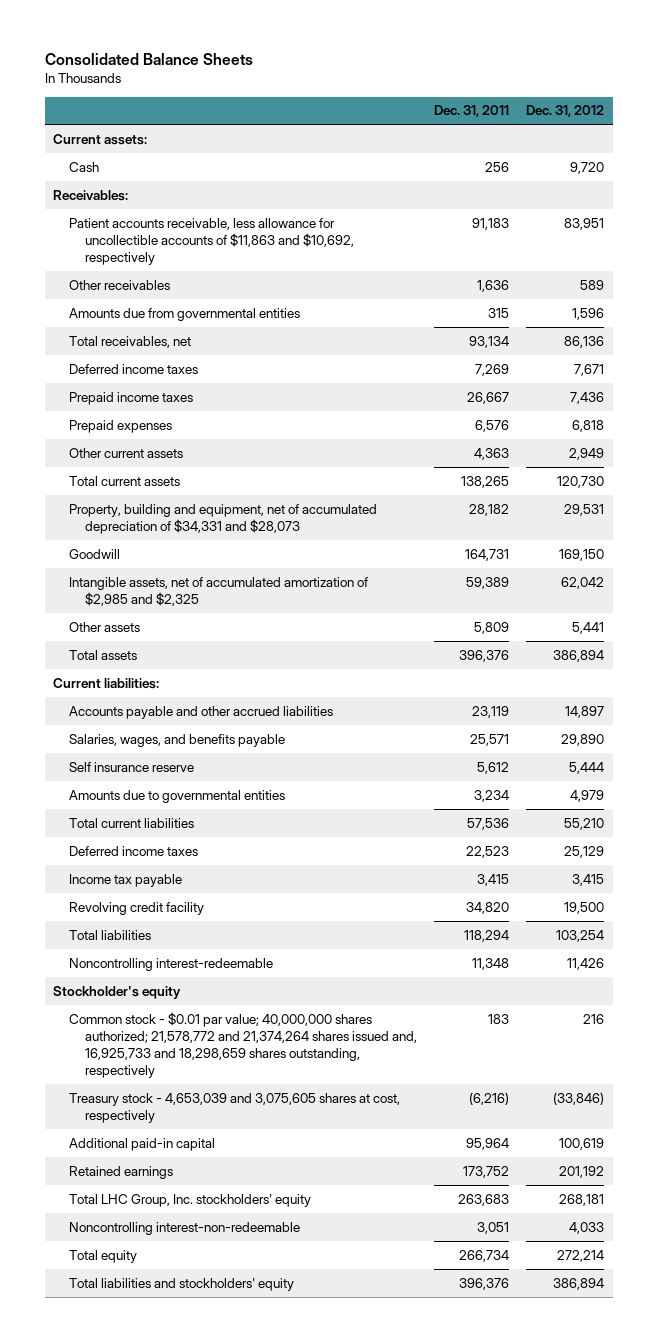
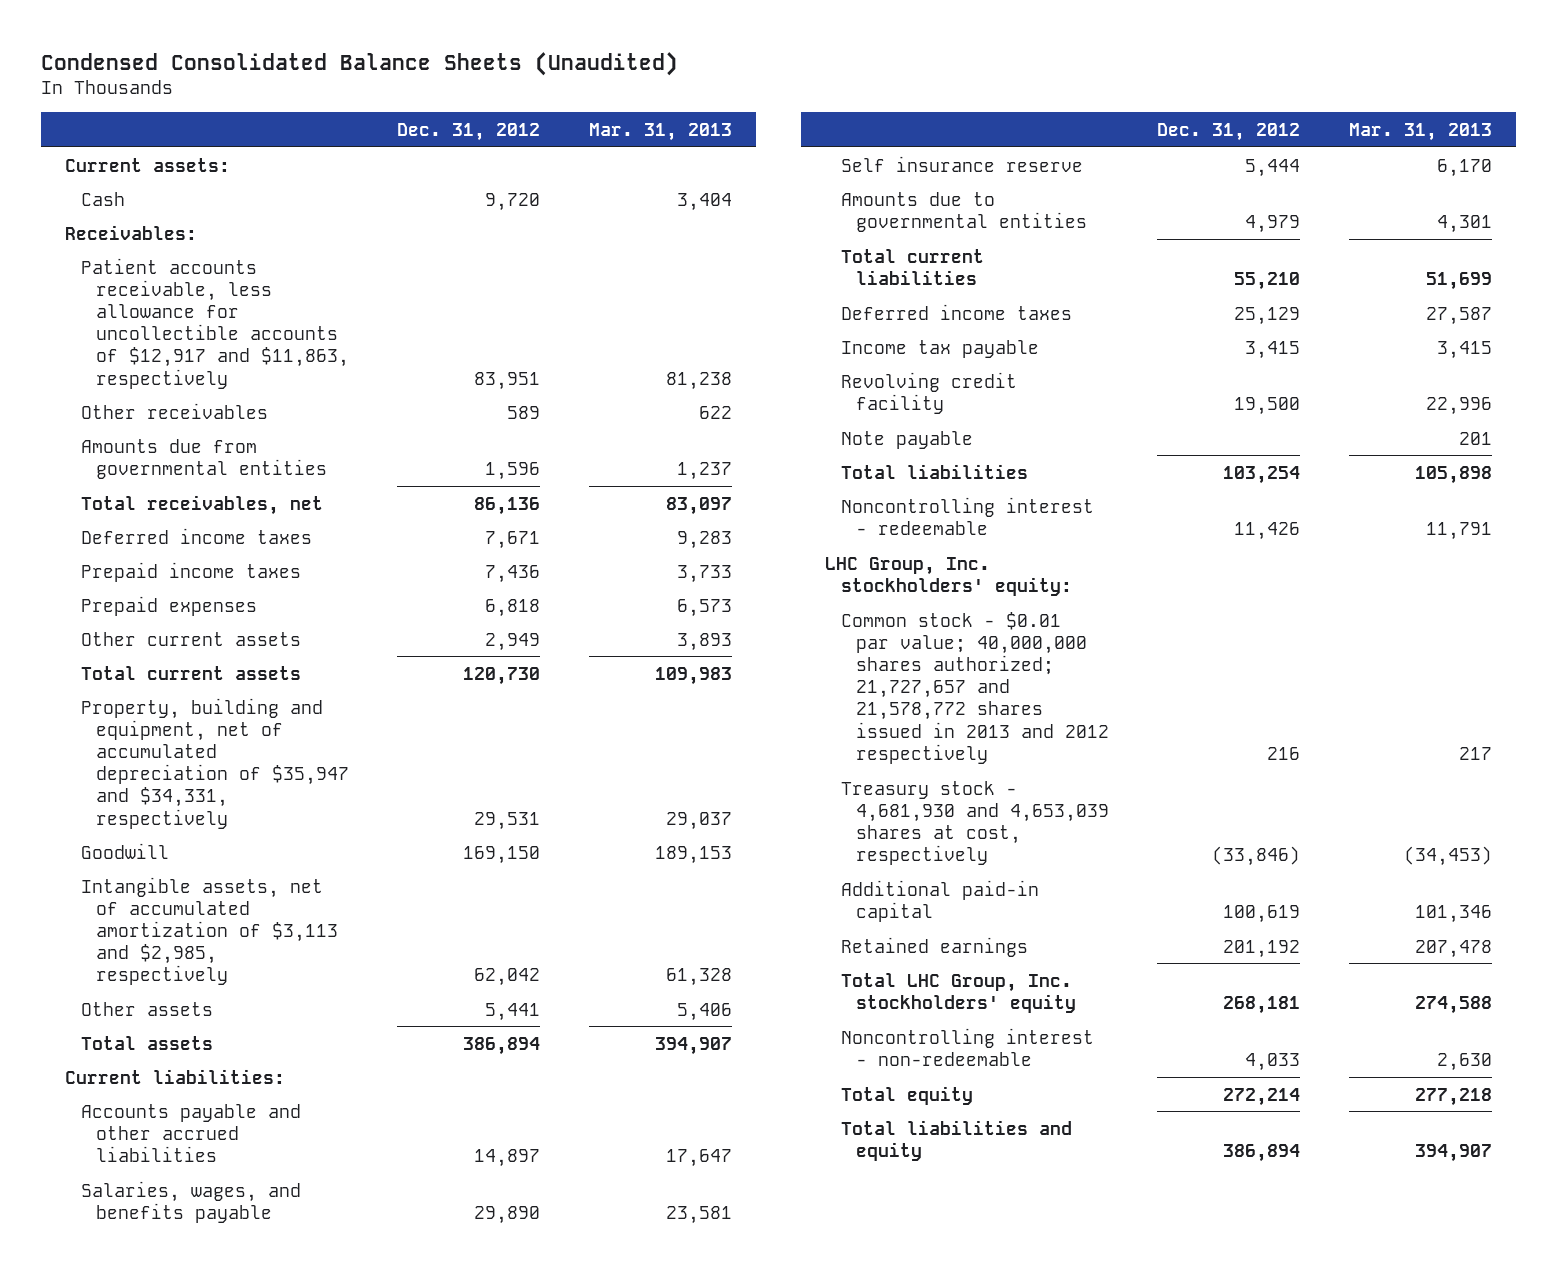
[44,53,253,66] Consolidated Balance Sheets -> [41,51,679,76] Condensed Consolidated Balance Sheets (Unaudited)
[434,105,510,118] Dec. 31, 2011 -> none
none -> [588,122,732,141] Mar. 31, 2013
[69,217,355,265] Patient accounts receivable, less allowance for uncollectible accounts of $11,863 and $10,692, respectively -> [80,257,349,389] Patient accounts receivable, less allowance for uncollectible accounts of $12,917 and $11,863, respectively
[69,503,378,534] Property, building and equipment, net of accumulated depreciation of $34,331 and $28,073 -> [80,697,349,829] Property, building and equipment, net of accumulated depreciation of $35,947 and $34,331, respectively
[69,576,369,606] Intangible assets, net of accumulated amortization of $2,985 and $2,325 -> [80,876,338,986] Intangible assets, net of accumulated amortization of $3,113 and $2,985, respectively
none -> [840,430,973,449] Note payable
[53,985,182,999] Stockholder's equity -> none
[69,957,274,971] Noncontrolling interest-redeemable -> [840,496,1094,535] Noncontrolling interest - redeemable
none -> [825,556,1072,596] LHC Group, Inc. stockholders' equity:
[69,1011,418,1078] Common stock - $0.01 par value; 40,000,000 shares authorized; 21,578,772 and 21,374,264 shares issued and, 16,925,733 and 18,298,659 shares outstanding, respectively -> [840,611,1109,764] Common stock - $0.01 par value; 40,000,000 shares authorized; 21,727,657 and 21,578,772 shares issued in 2013 and 2012 respectively
[69,1092,401,1123] Treasury stock - 4,653,039 and 3,075,605 shares at cost, respectively -> [840,780,1109,866] Treasury stock - 4,681,930 and 4,653,039 shares at cost, respectively
[69,1221,301,1235] Noncontrolling interest-non-redeemable -> [840,1027,1094,1066] Noncontrolling interest - non-redeemable
[69,1277,295,1291] Total liabilities and stockholders' equity -> [840,1119,1072,1161] Total liabilities and equity

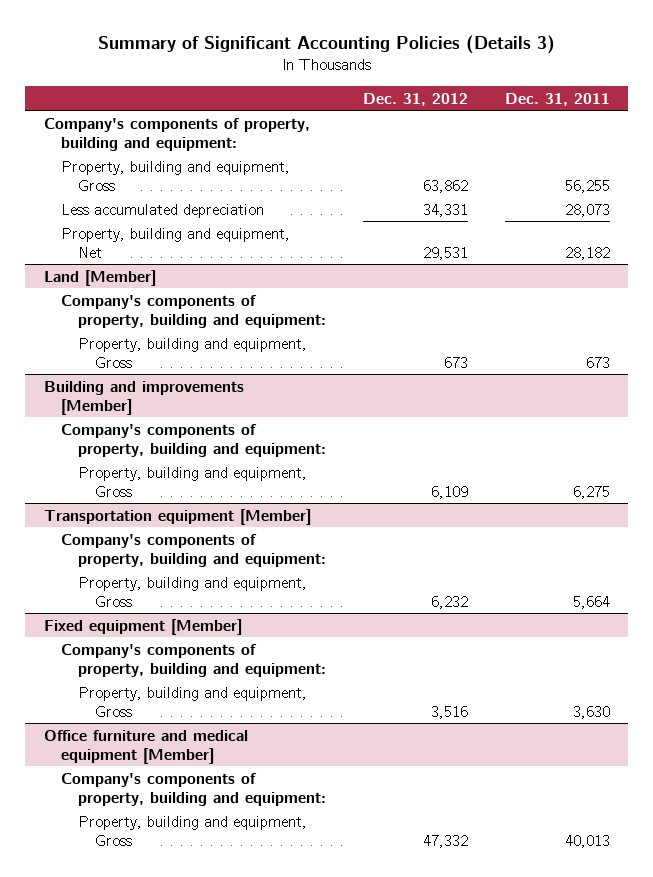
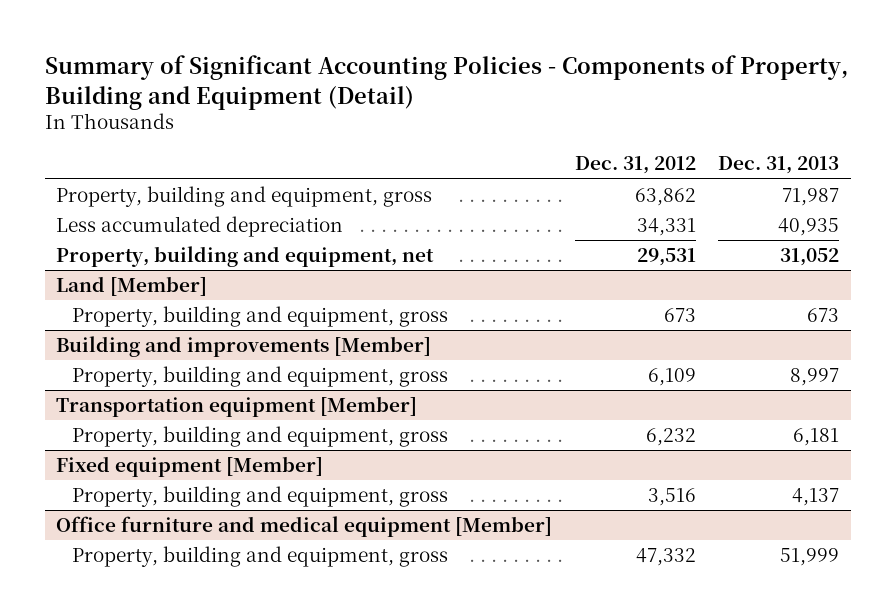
[97,35,555,55] Summary of Significant Accounting Policies (Details 3) -> [44,55,848,110] Summary of Significant Accounting Policies - Components of Property, Building and Equipment (Detail)
[504,92,610,106] Dec. 31, 2011 -> none
none -> [718,156,840,175] Dec. 31, 2013
[43,117,310,151] Company's components of property, building and equipment: -> none
[60,160,290,191] Property, building and equipment, Gross -> [56,186,433,208] Property, building and equipment, gross
[60,227,290,258] Property, building and equipment, Net -> [56,246,435,268] Property, building and equipment, net
[60,294,326,328] Company's components of property, building and equipment: -> none
[77,337,307,368] Property, building and equipment, Gross -> [72,306,449,328] Property, building and equipment, gross
[60,423,326,457] Company's components of property, building and equipment: -> none
[77,466,307,497] Property, building and equipment, Gross -> [72,366,449,388] Property, building and equipment, gross
[60,533,326,567] Company's components of property, building and equipment: -> none
[77,576,307,607] Property, building and equipment, Gross -> [72,426,449,448] Property, building and equipment, gross
[60,643,326,677] Company's components of property, building and equipment: -> none
[77,686,307,717] Property, building and equipment, Gross -> [72,486,449,508] Property, building and equipment, gross
[60,772,326,806] Company's components of property, building and equipment: -> none
[77,815,307,846] Property, building and equipment, Gross -> [72,546,449,568] Property, building and equipment, gross

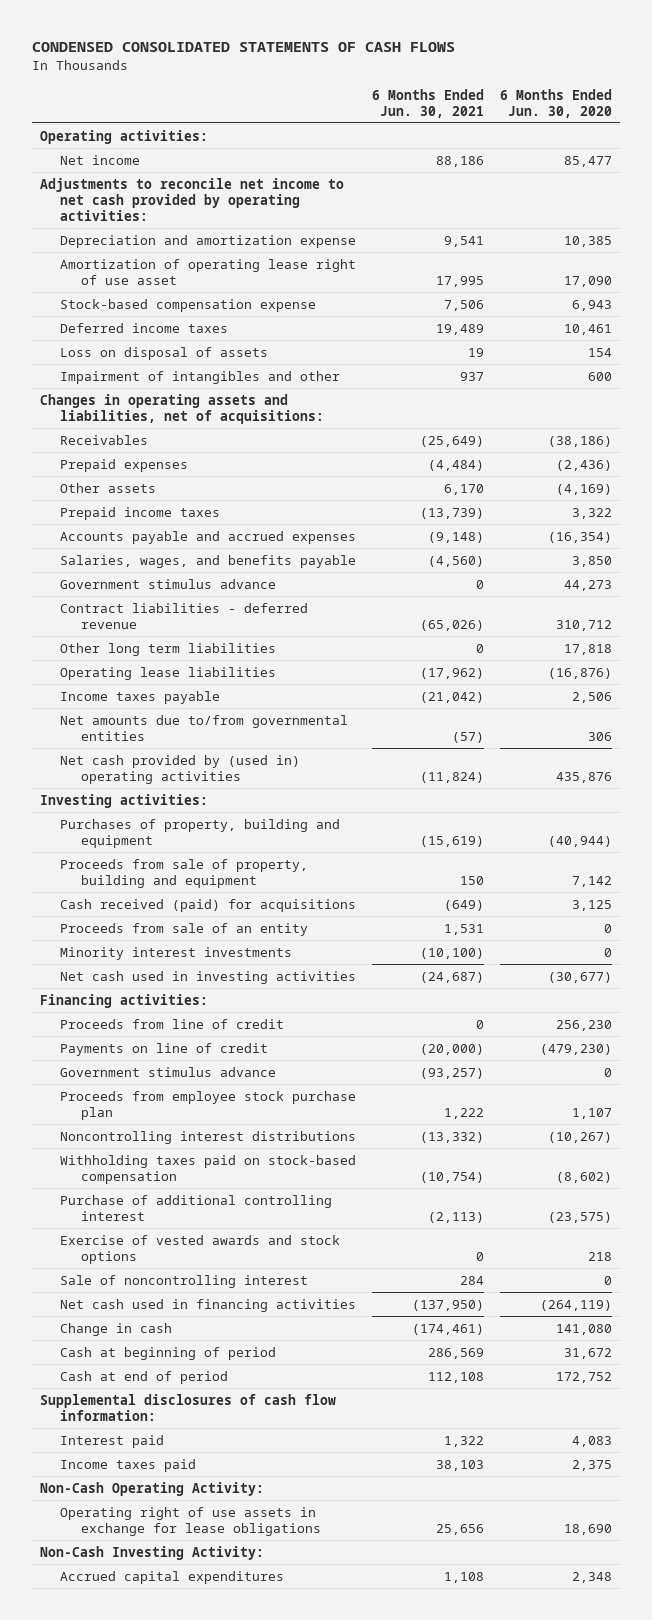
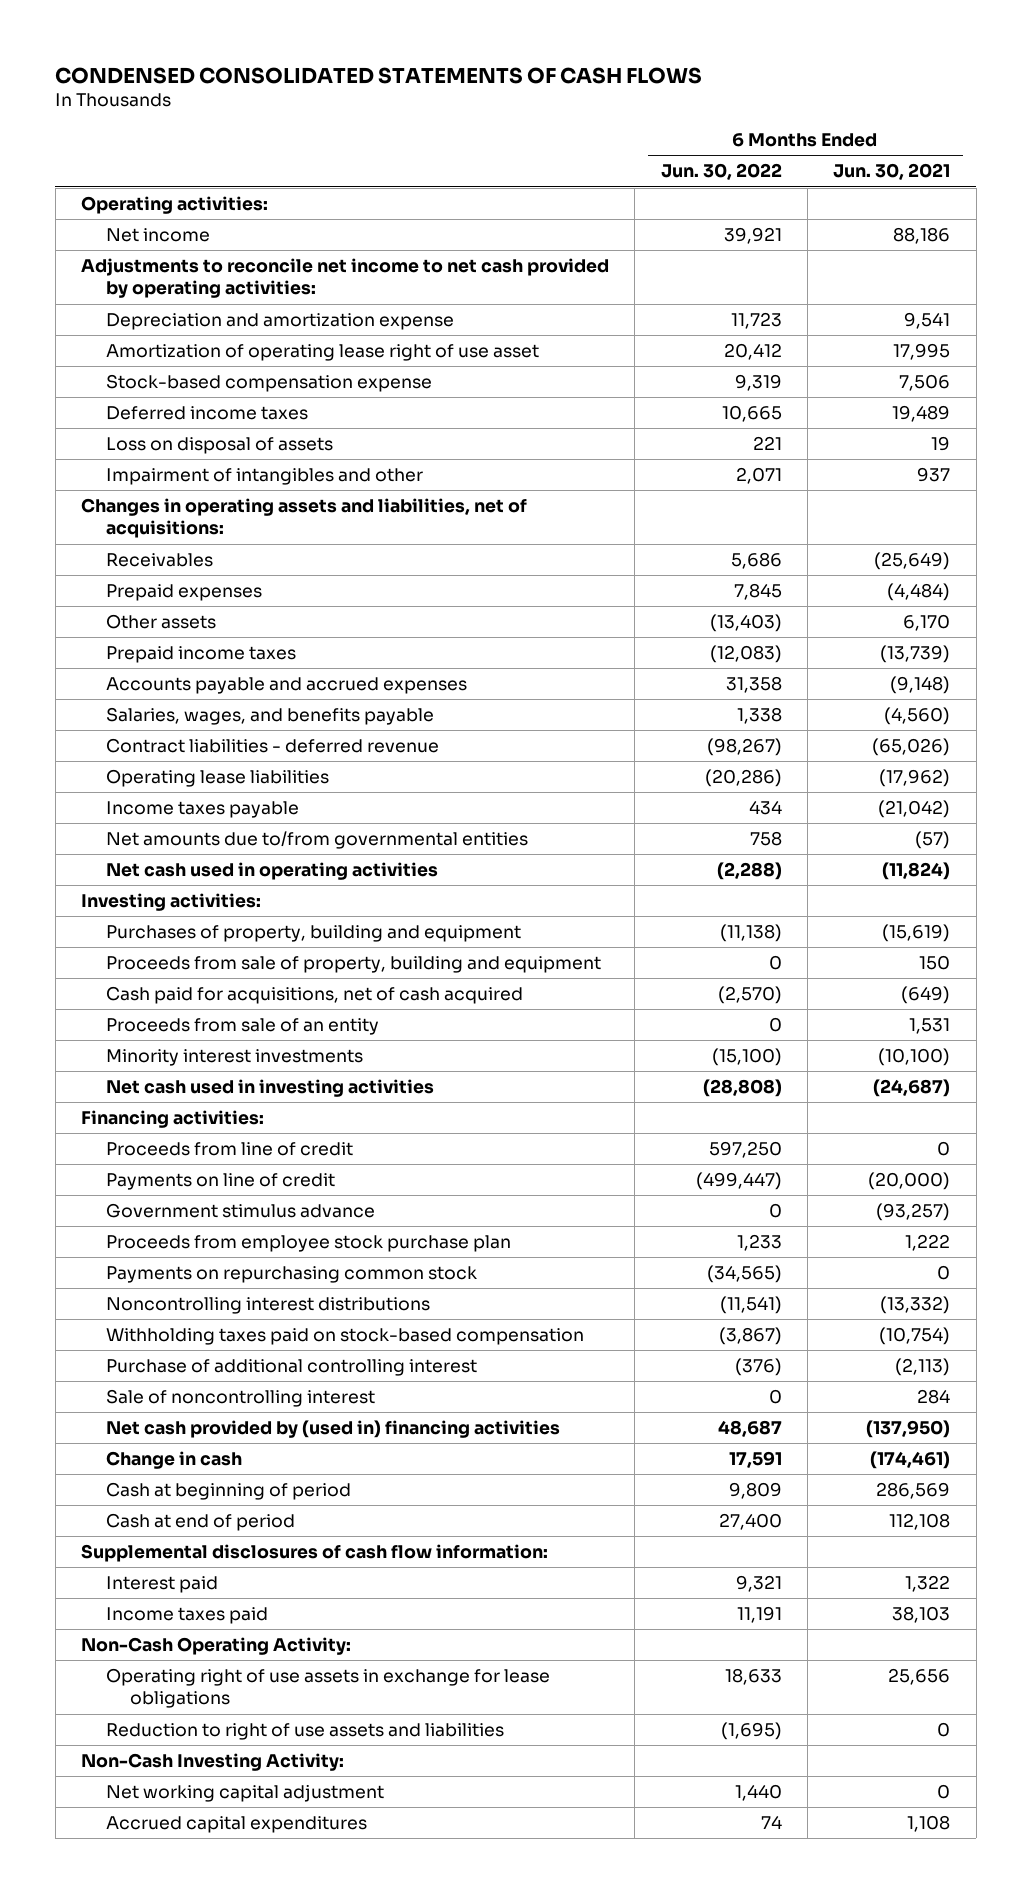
[499,88,612,118] 6 Months Ended Jun. 30, 2020 -> none
none -> [660,163,782,181] Jun. 30, 2022
[60,578,277,589] Government stimulus advance -> none
[60,642,277,656] Other long term liabilities -> none
[60,754,301,784] Net cash provided by (used in) operating activities -> [105,862,438,881] Net cash used in operating activities
[60,898,357,912] Cash received (paid) for acquisitions -> [105,986,523,1005] Cash paid for acquisitions, net of cash acquired
none -> [105,1266,477,1284] Payments on repurchasing common stock
[60,1234,341,1264] Exercise of vested awards and stock options -> none
[60,1298,357,1312] Net cash used in financing activities -> [105,1420,560,1439] Net cash provided by (used in) financing activities
none -> [105,1723,504,1741] Reduction to right of use assets and liabilities
none -> [105,1784,384,1803] Net working capital adjustment

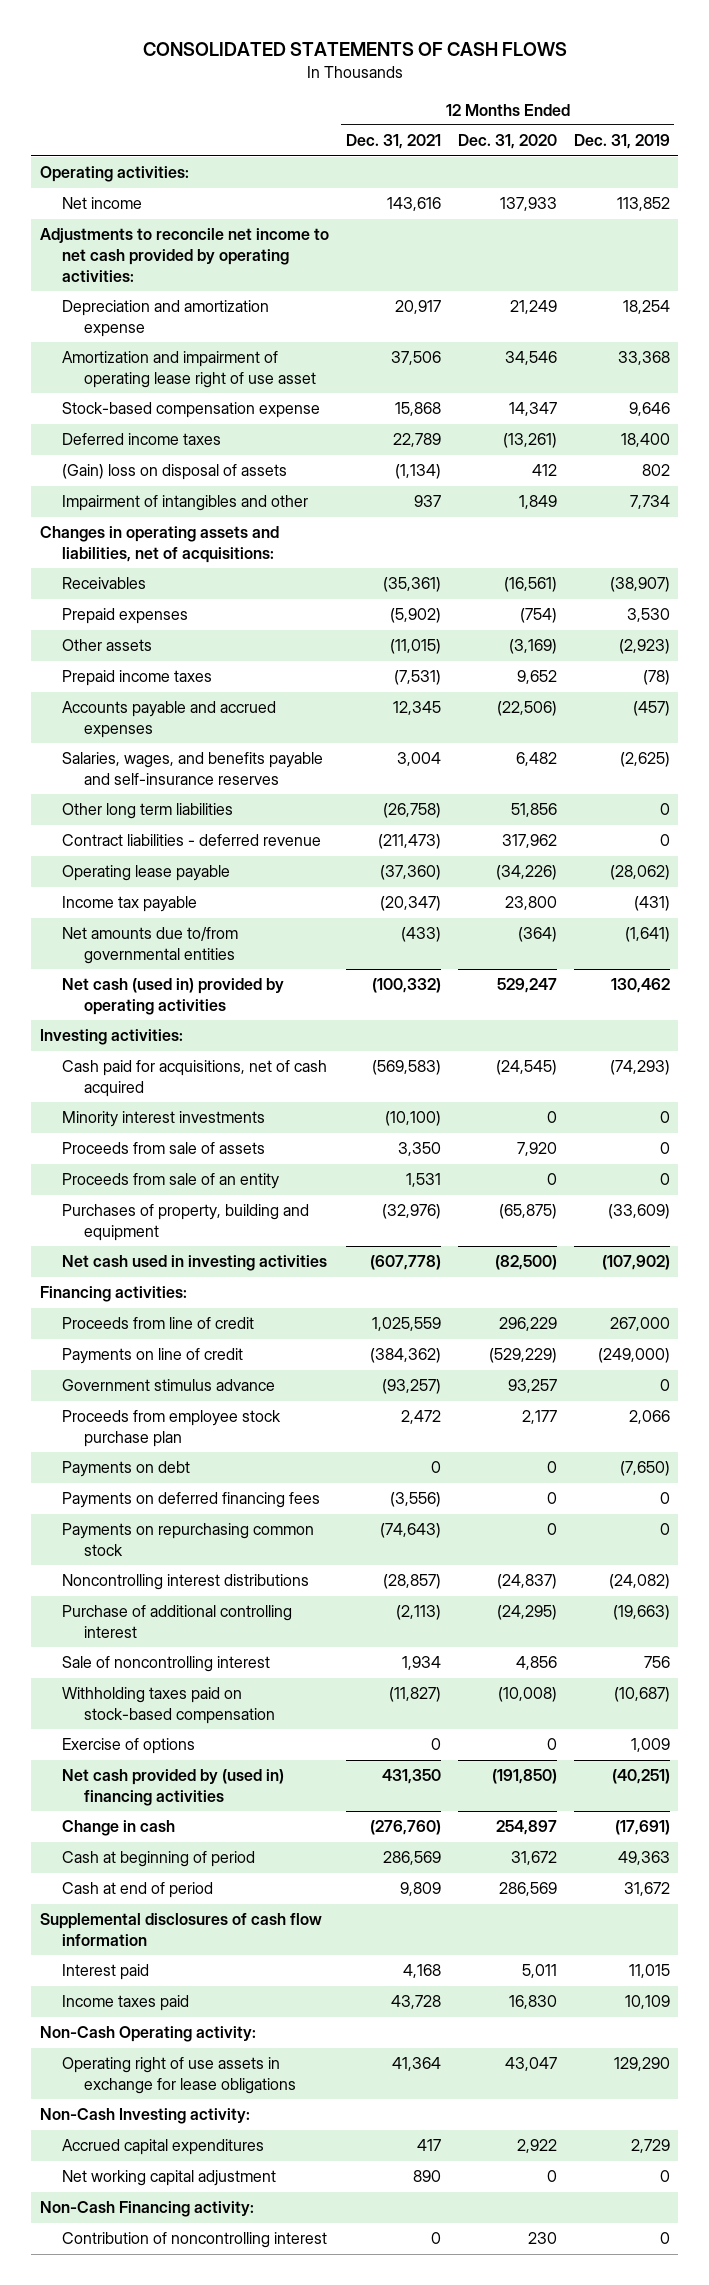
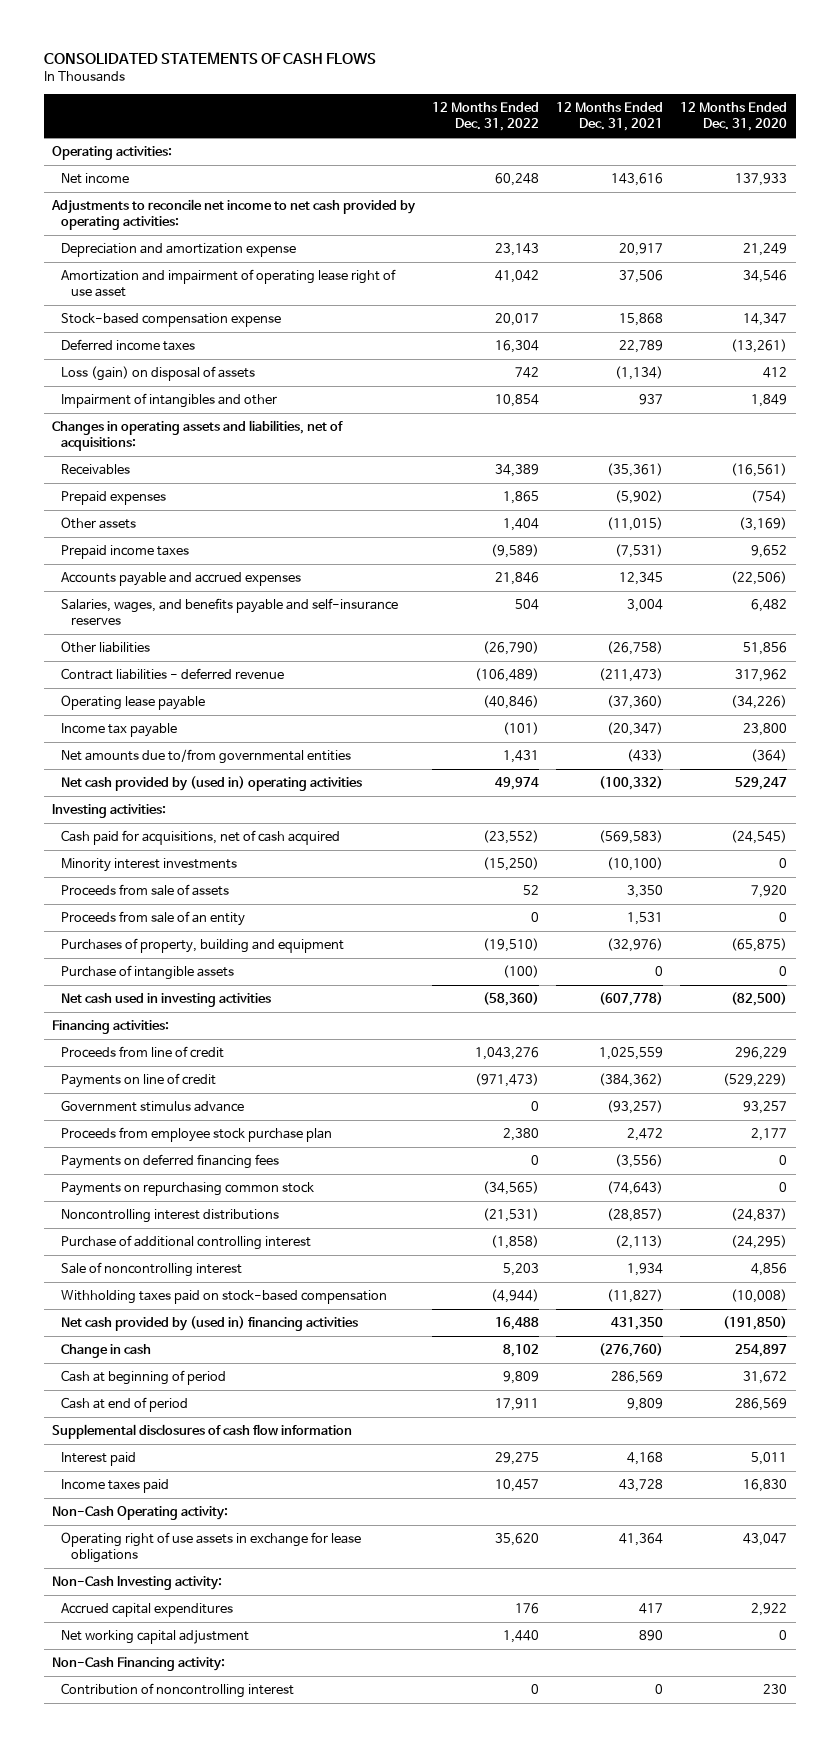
[573,134,670,150] Dec. 31, 2019 -> none
none -> [432,101,540,132] 12 Months Ended Dec. 31, 2022
[61,464,287,481] (Gain) loss on disposal of assets -> [61,365,256,381] Loss (gain) on disposal of assets
[61,803,233,820] Other long term liabilities -> [61,640,151,653] Other liabilities
[61,978,284,1016] Net cash (used in) provided by operating activities -> [61,775,363,791] Net cash provided by (used in) operating activities
none -> [61,964,235,980] Purchase of intangible assets
[61,1461,190,1478] Payments on debt -> none
[61,1738,195,1755] Exercise of options -> none

